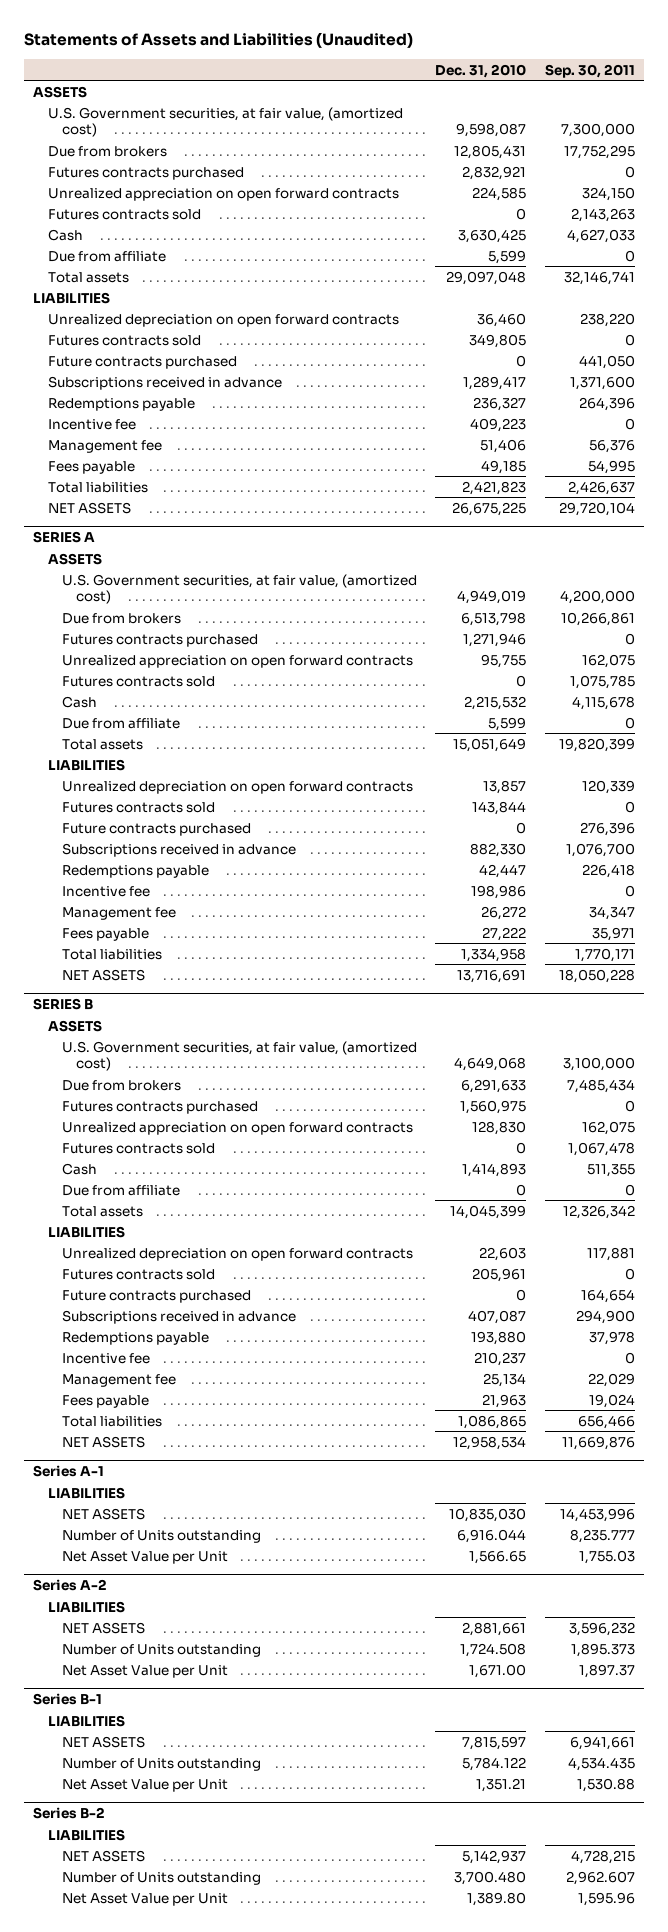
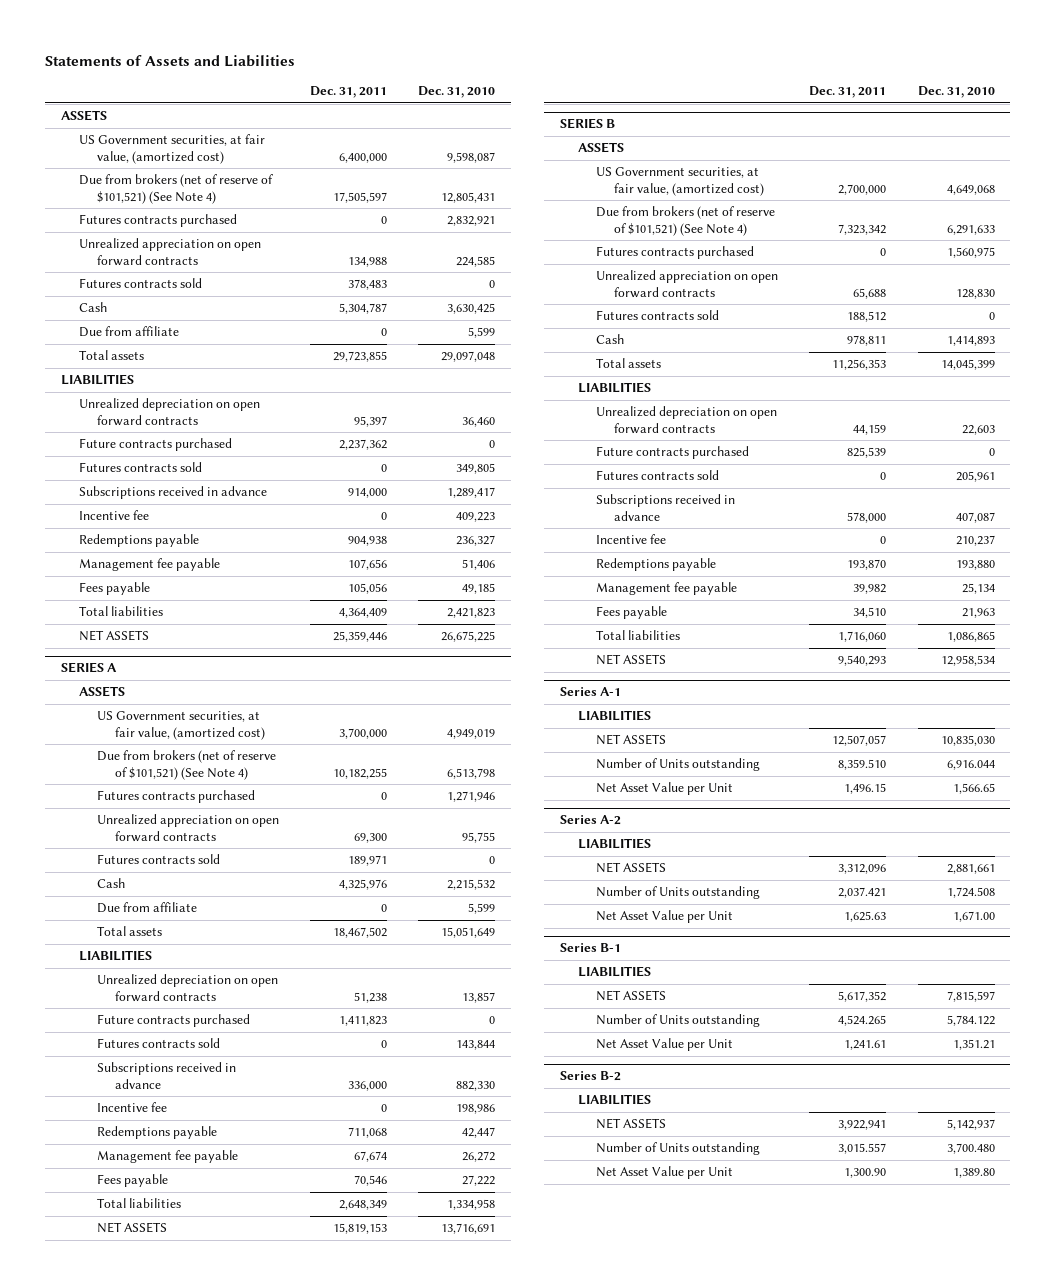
[24,32,414,49] Statements of Assets and Liabilities (Unaudited) -> [45,54,296,67] Statements of Assets and Liabilities
[544,63,635,78] Sep. 30, 2011 -> none
none -> [310,86,388,99] Dec. 31, 2011
[47,106,403,138] U.S. Government securities, at fair value, (amortized cost) -> [78,134,265,164] US Government securities, at fair value, (amortized cost)
[47,145,167,157] Due from brokers -> [78,174,273,204] Due from brokers (net of reserve of $101,521) (See Note 4)
[47,334,201,346] Futures contracts sold -> [78,462,202,473] Futures contracts sold
[47,397,195,411] Redemptions payable -> [78,534,199,548] Redemptions payable
[47,439,162,453] Management fee -> [78,558,220,572] Management fee payable
[61,573,417,605] U.S. Government securities, at fair value, (amortized cost) -> [97,711,266,740] US Government securities, at fair value, (amortized cost)
[61,612,181,624] Due from brokers -> [97,750,277,780] Due from brokers (net of reserve of $101,521) (See Note 4)
[61,801,215,813] Futures contracts sold -> [97,1038,221,1049] Futures contracts sold
[61,864,209,878] Redemptions payable -> [97,1126,218,1140] Redemptions payable
[61,906,176,920] Management fee -> [97,1150,239,1164] Management fee payable
[61,1040,417,1072] U.S. Government securities, at fair value, (amortized cost) -> [596,167,765,196] US Government securities, at fair value, (amortized cost)
[61,1079,181,1091] Due from brokers -> [596,206,776,236] Due from brokers (net of reserve of $101,521) (See Note 4)
[61,1184,180,1196] Due from affiliate -> none
[61,1268,215,1280] Futures contracts sold -> [596,470,720,481] Futures contracts sold
[61,1331,209,1345] Redemptions payable -> [596,558,717,572] Redemptions payable
[61,1373,176,1387] Management fee -> [596,582,738,596] Management fee payable

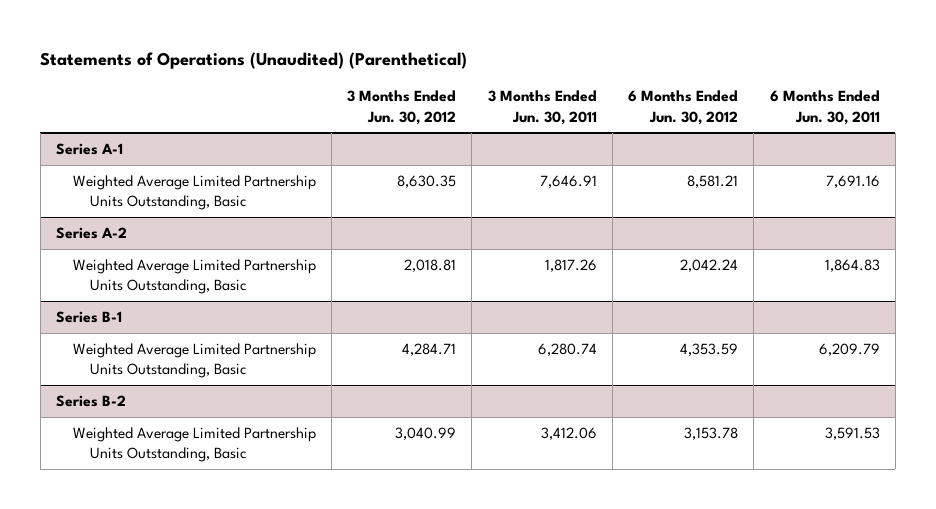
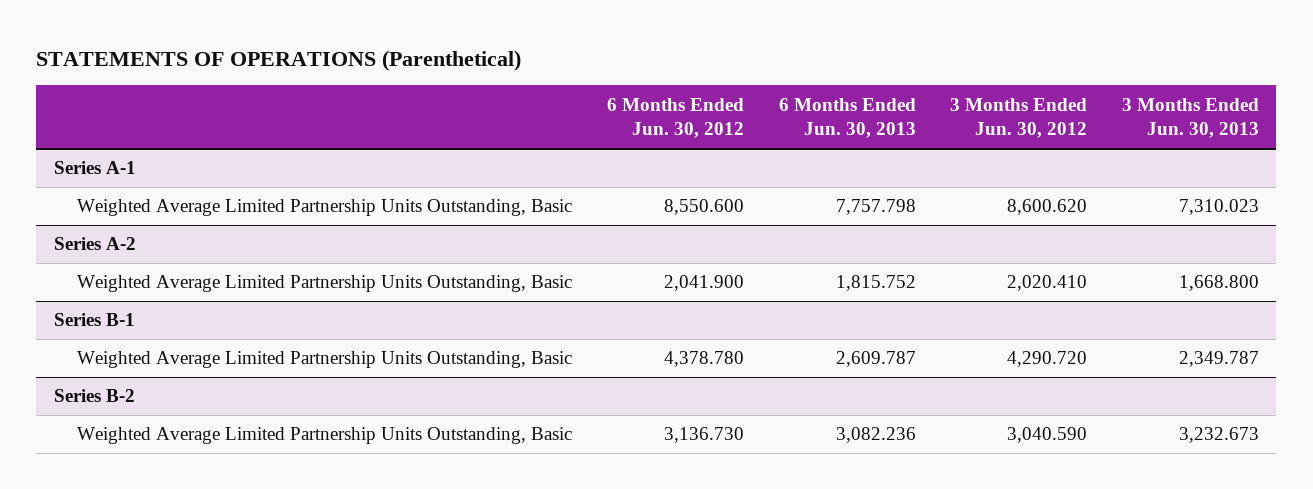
[40,51,468,69] Statements of Operations (Unaudited) (Parenthetical) -> [36,50,522,72] STATEMENTS OF OPERATIONS (Parenthetical)
[487,90,597,125] 3 Months Ended Jun. 30, 2011 -> none
[769,90,880,125] 6 Months Ended Jun. 30, 2011 -> none
none -> [778,97,916,139] 6 Months Ended Jun. 30, 2013
none -> [1121,97,1259,139] 3 Months Ended Jun. 30, 2013
[397,175,457,189] 8,630.35 -> [1007,199,1088,216] 8,600.620
[687,175,739,189] 8,581.21 -> [664,199,745,216] 8,550.600
[404,259,457,273] 2,018.81 -> [1007,275,1088,292] 2,020.410
[680,259,739,273] 2,042.24 -> [664,275,745,292] 2,041.900
[402,343,457,357] 4,284.71 -> [1007,351,1088,368] 4,290.720
[680,343,739,357] 4,353.59 -> [664,351,745,368] 4,378.780
[395,427,457,441] 3,040.99 -> [1007,427,1088,444] 3,040.590
[684,427,739,441] 3,153.78 -> [664,427,745,444] 3,136.730

